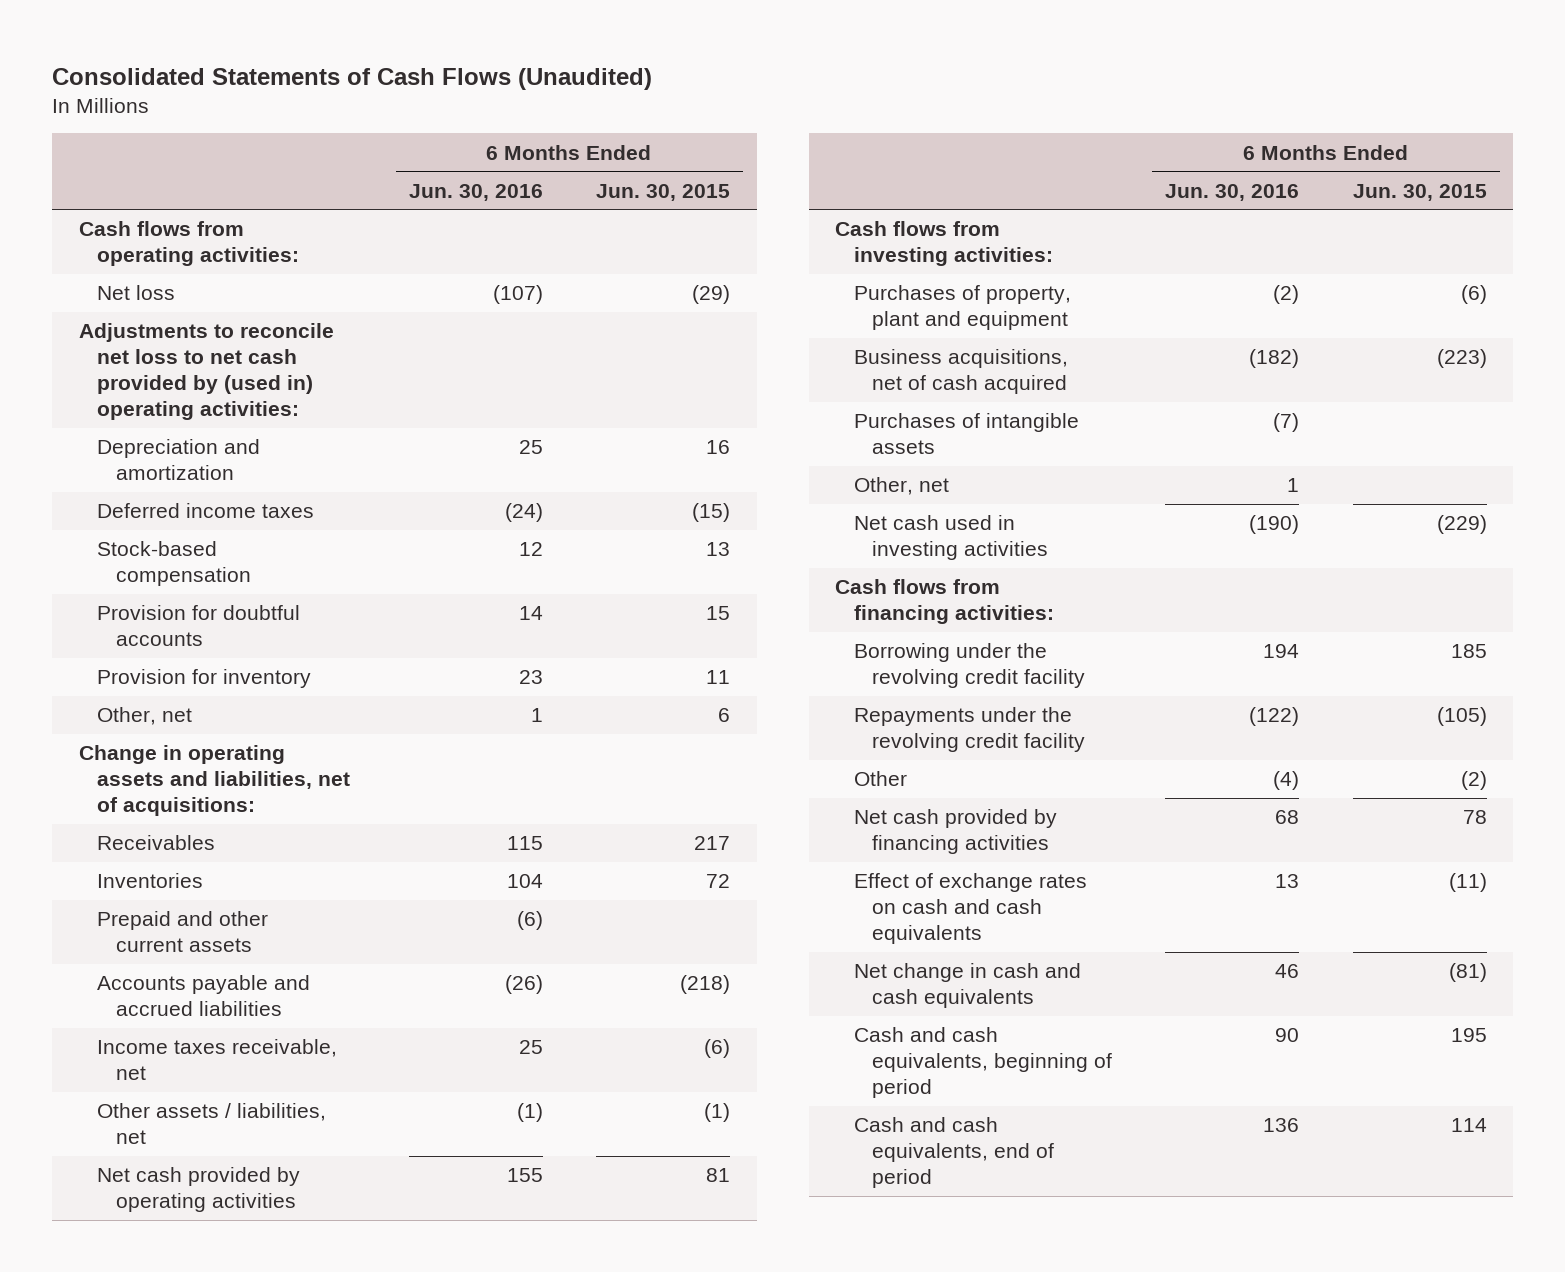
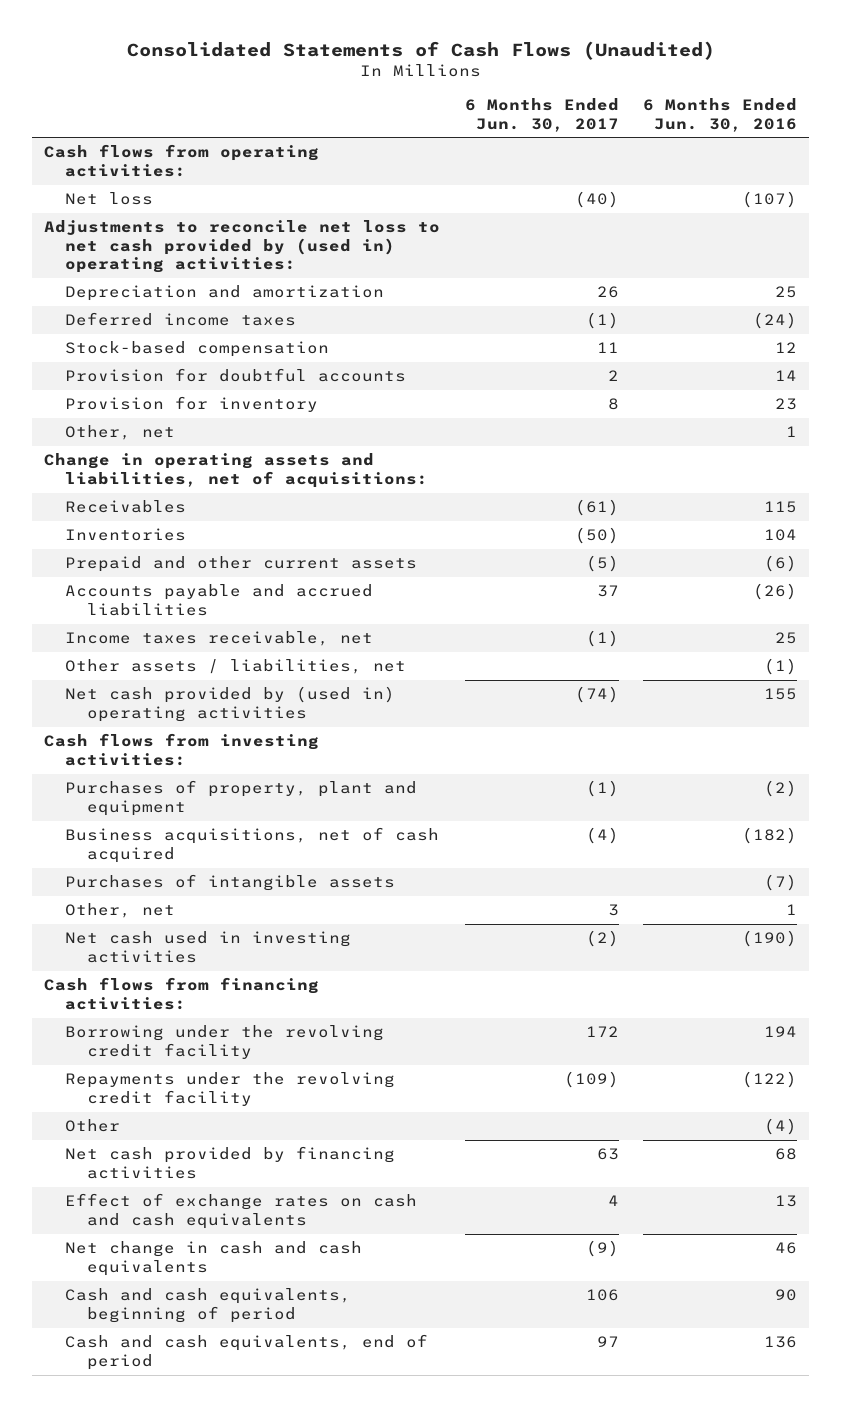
[596,183,731,201] Jun. 30, 2015 -> none
none -> [464,98,619,132] 6 Months Ended Jun. 30, 2017
[97,1167,301,1213] Net cash provided by operating activities -> [65,686,396,722] Net cash provided by (used in) operating activities

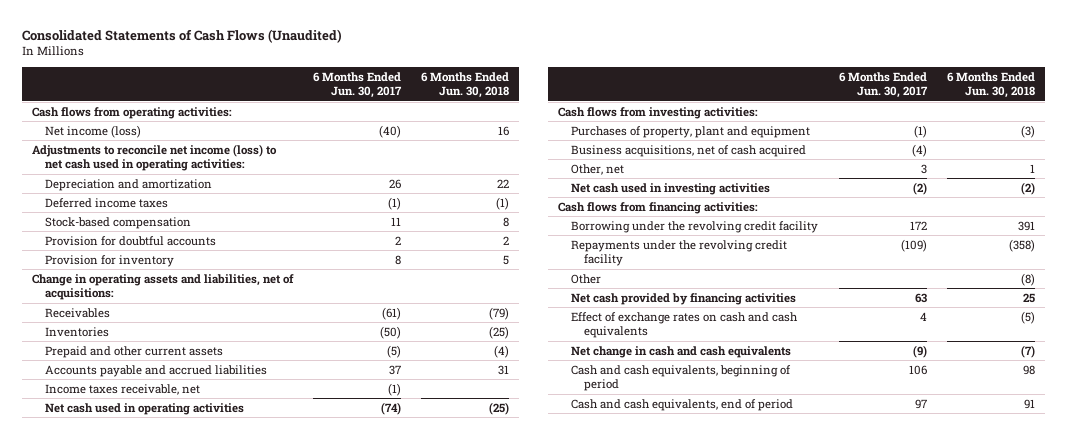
[642,98,797,132] 6 Months Ended Jun. 30, 2016 -> none
none -> [421,71,510,99] 6 Months Ended Jun. 30, 2018
[65,192,154,206] Net loss -> [44,124,141,138] Net income (loss)
[44,220,441,273] Adjustments to reconcile net loss to net cash provided by (used in) operating activities: -> [31,143,277,172] Adjustments to reconcile net income (loss) to net cash used in operating activities:
[65,425,176,441] Other, net -> none
[65,659,407,675] Other assets / liabilities, net -> none
[65,686,396,722] Net cash provided by (used in) operating activities -> [44,402,244,415] Net cash used in operating activities
[65,874,396,892] Purchases of intangible assets -> none

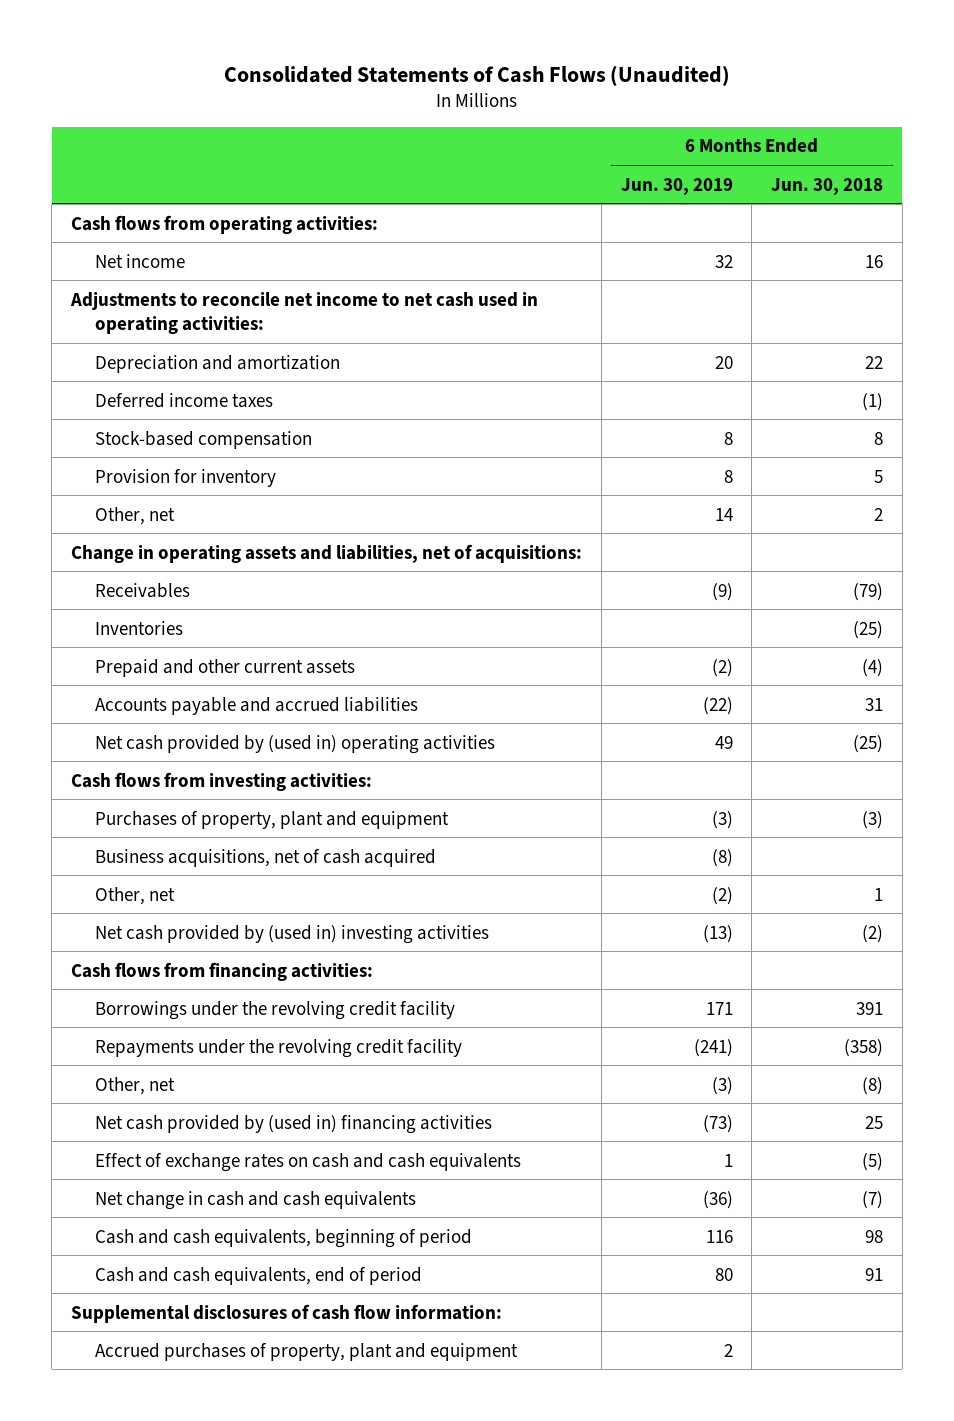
[313,71,403,99] 6 Months Ended Jun. 30, 2017 -> none
none -> [620,177,733,195] Jun. 30, 2019
[44,124,141,138] Net income (loss) -> [95,253,186,268] Net income
[31,143,277,172] Adjustments to reconcile net income (loss) to net cash used in operating activities: -> [70,291,539,334] Adjustments to reconcile net income to net cash used in operating activities:
[44,235,216,246] Provision for doubtful accounts -> none
none -> [95,506,176,525] Other, net
[44,383,200,395] Income taxes receivable, net -> none
[44,402,244,415] Net cash used in operating activities -> [95,734,496,754] Net cash provided by (used in) operating activities
[570,182,770,195] Net cash used in investing activities -> [95,924,490,944] Net cash provided by (used in) investing activities
[570,220,818,233] Borrowing under the revolving credit facility -> [95,1000,456,1020] Borrowings under the revolving credit facility
[570,273,601,284] Other -> [95,1076,176,1095] Other, net
[570,292,796,305] Net cash provided by financing activities -> [95,1114,493,1134] Net cash provided by (used in) financing activities
none -> [71,1303,503,1323] Supplemental disclosures of cash flow information:
none -> [95,1342,519,1361] Accrued purchases of property, plant and equipment

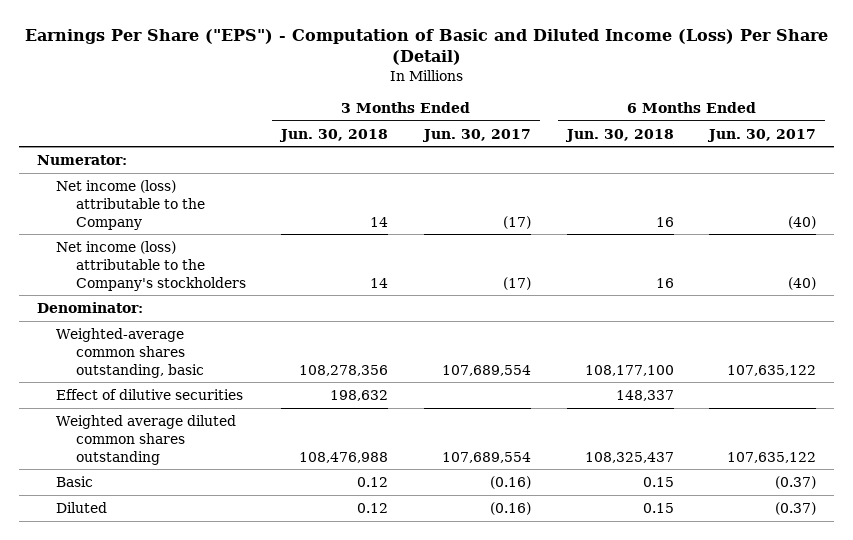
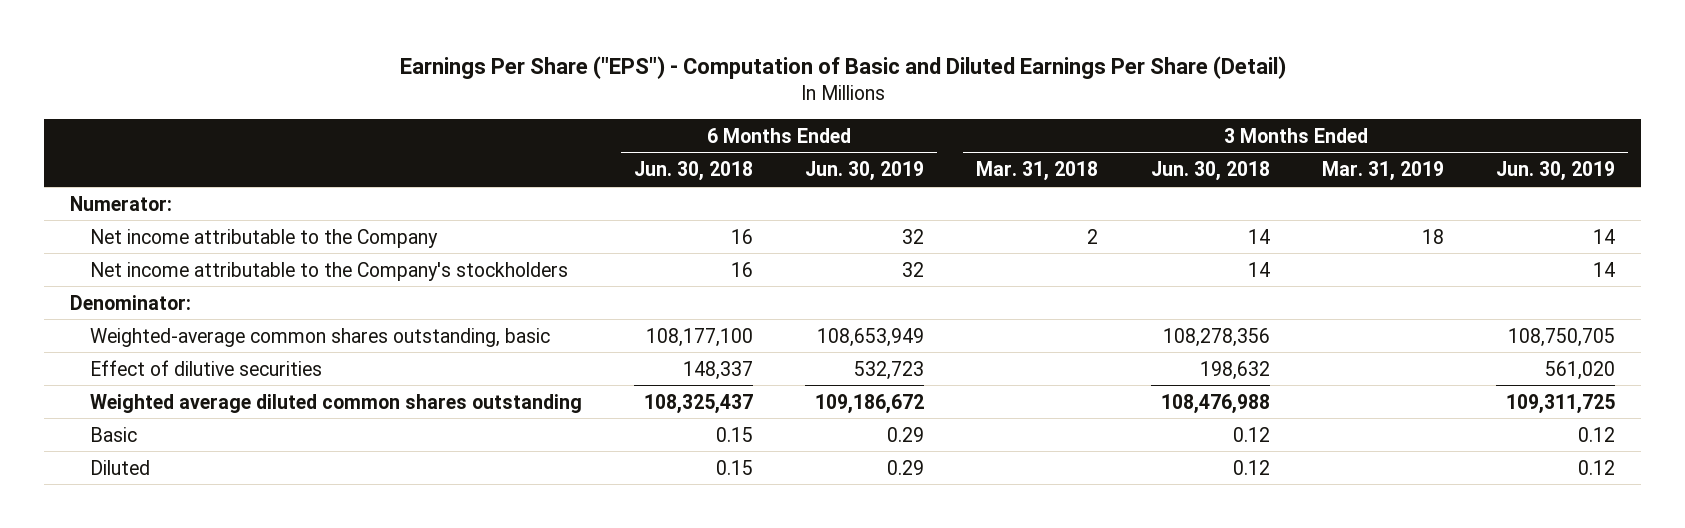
[24,28,828,66] Earnings Per Share ("EPS") - Computation of Basic and Diluted Income (Loss) Per Share (Detail) -> [399,55,1286,79] Earnings Per Share ("EPS") - Computation of Basic and Diluted Earnings Per Share (Detail)
[422,128,532,142] Jun. 30, 2017 -> none
[707,128,817,142] Jun. 30, 2017 -> none
none -> [805,161,925,182] Jun. 30, 2019
none -> [976,161,1099,182] Mar. 31, 2018
none -> [1321,161,1444,182] Mar. 31, 2019
none -> [1496,161,1616,182] Jun. 30, 2019
[56,179,205,230] Net income (loss) attributable to the Company -> [89,228,438,248] Net income attributable to the Company
[56,240,246,291] Net income (loss) attributable to the Company's stockholders -> [89,261,568,281] Net income attributable to the Company's stockholders

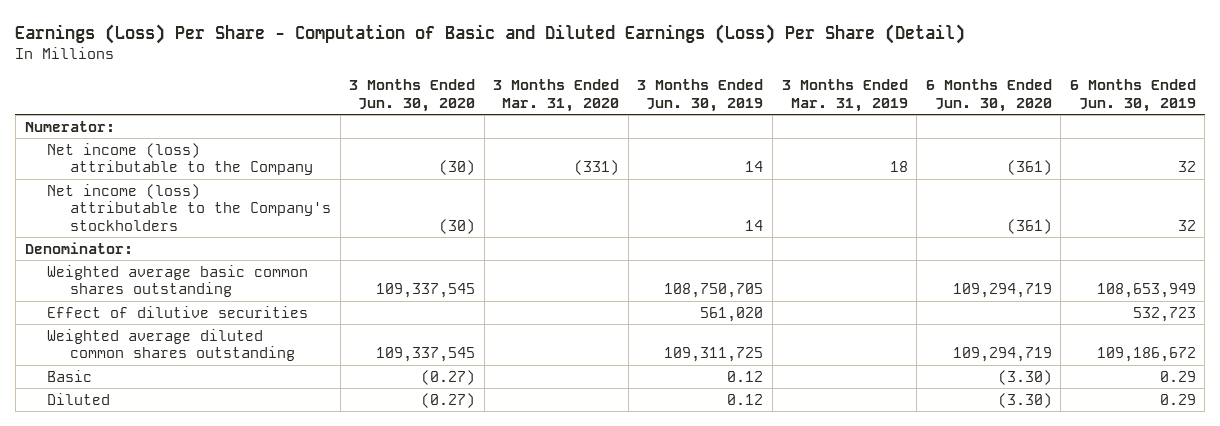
[399,55,1286,79] Earnings Per Share ("EPS") - Computation of Basic and Diluted Earnings Per Share (Detail) -> [15,23,966,44] Earnings (Loss) Per Share - Computation of Basic and Diluted Earnings (Loss) Per Share (Detail)
[633,161,753,182] Jun. 30, 2018 -> none
[976,161,1099,182] Mar. 31, 2018 -> none
[1150,161,1270,182] Jun. 30, 2018 -> none
none -> [349,79,476,112] 3 Months Ended Jun. 30, 2020
none -> [493,79,620,112] 3 Months Ended Mar. 31, 2020
none -> [925,79,1052,112] 6 Months Ended Jun. 30, 2020
[89,228,438,248] Net income attributable to the Company -> [47,142,314,176] Net income (loss) attributable to the Company
[89,261,568,281] Net income attributable to the Company's stockholders -> [47,183,332,231] Net income (loss) attributable to the Company's stockholders
[89,327,550,347] Weighted-average common shares outstanding, basic -> [47,264,309,298] Weighted average basic common shares outstanding

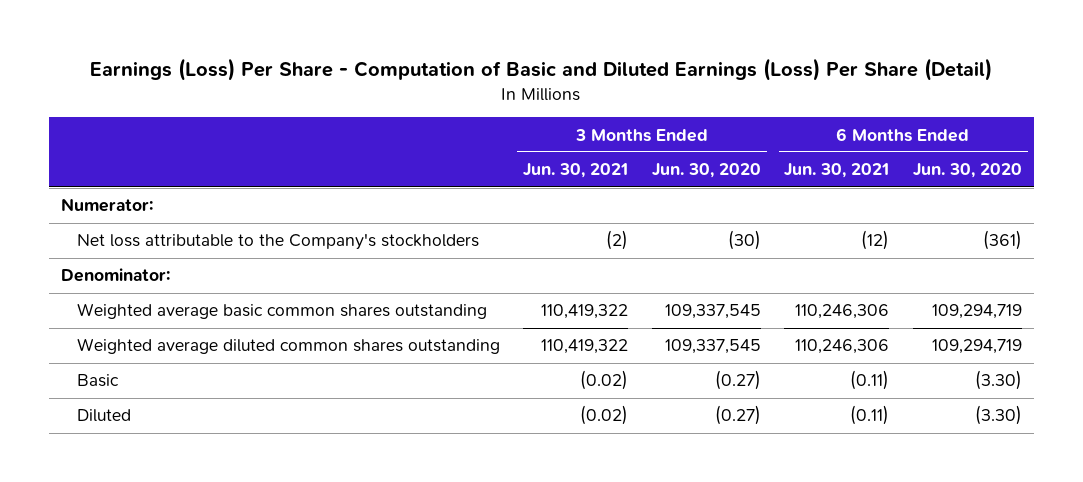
[493,79,620,112] 3 Months Ended Mar. 31, 2020 -> none
[637,79,764,112] 3 Months Ended Jun. 30, 2019 -> none
[781,79,908,112] 3 Months Ended Mar. 31, 2019 -> none
[1069,79,1196,112] 6 Months Ended Jun. 30, 2019 -> none
none -> [523,163,629,179] Jun. 30, 2021
none -> [784,163,890,179] Jun. 30, 2021
[47,142,314,176] Net income (loss) attributable to the Company -> none
[47,183,332,231] Net income (loss) attributable to the Company's stockholders -> [76,233,479,251] Net loss attributable to the Company's stockholders
[47,305,309,318] Effect of dilutive securities -> none

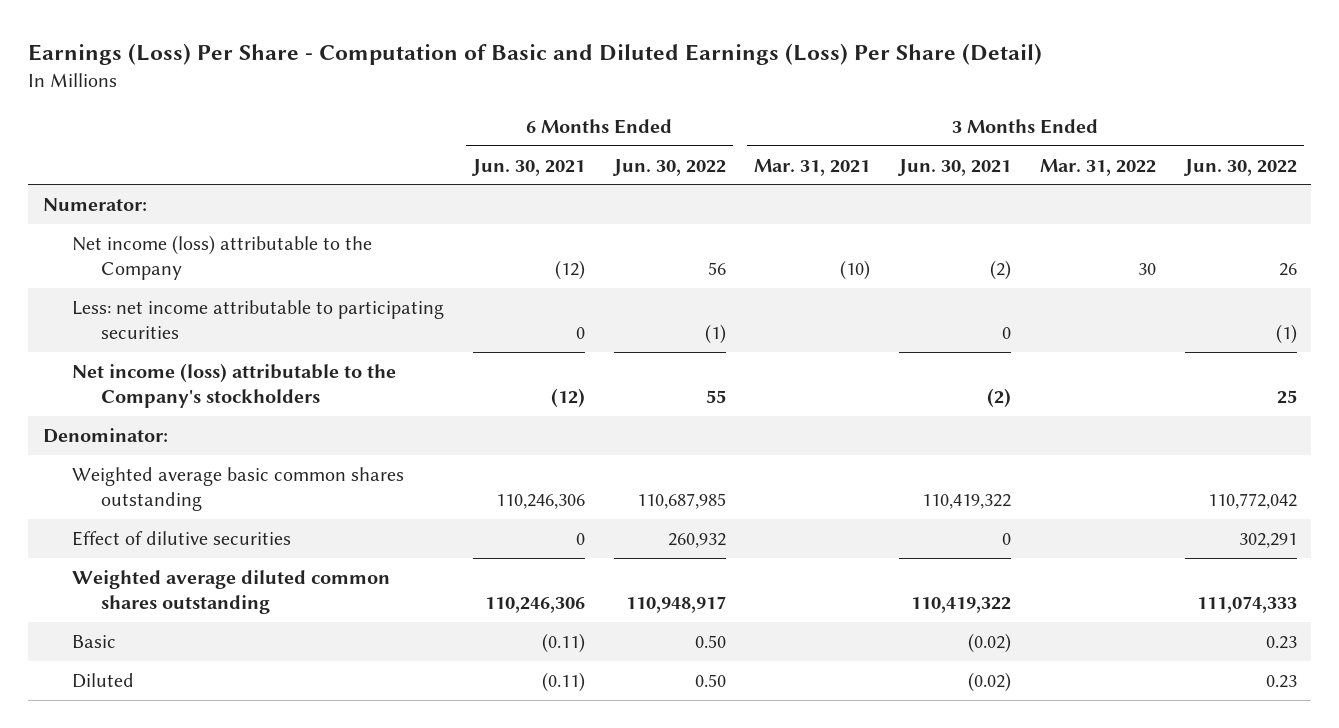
[651,163,761,179] Jun. 30, 2020 -> none
[913,163,1023,179] Jun. 30, 2020 -> none
none -> [611,158,726,176] Jun. 30, 2022
none -> [754,158,871,176] Mar. 31, 2021
none -> [1039,158,1156,176] Mar. 31, 2022
none -> [1182,158,1297,176] Jun. 30, 2022
none -> [71,234,372,281] Net income (loss) attributable to the Company
none -> [71,299,444,340] Less: net income attributable to participating securities
[76,233,479,251] Net loss attributable to the Company's stockholders -> [71,362,396,409] Net income (loss) attributable to the Company's stockholders
none -> [71,530,291,546] Effect of dilutive securities

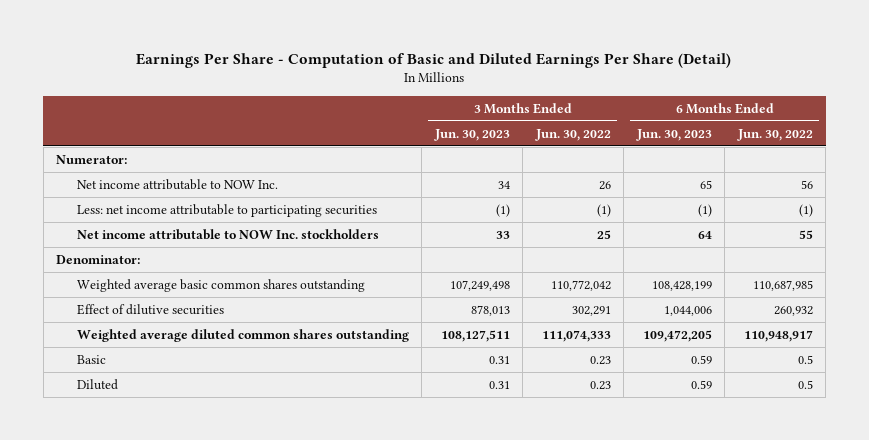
[28,42,1043,65] Earnings (Loss) Per Share - Computation of Basic and Diluted Earnings (Loss) Per Share (Detail) -> [136,53,732,69] Earnings Per Share - Computation of Basic and Diluted Earnings Per Share (Detail)
[470,158,585,176] Jun. 30, 2021 -> none
[754,158,871,176] Mar. 31, 2021 -> none
[897,158,1012,176] Jun. 30, 2021 -> none
[1039,158,1156,176] Mar. 31, 2022 -> none
none -> [433,128,510,141] Jun. 30, 2023
none -> [635,128,712,141] Jun. 30, 2023
[71,234,372,281] Net income (loss) attributable to the Company -> [76,178,278,190] Net income attributable to NOW Inc.
[71,362,396,409] Net income (loss) attributable to the Company's stockholders -> [76,228,379,240] Net income attributable to NOW Inc. stockholders
[694,634,726,648] 0.50 -> [797,354,813,364] 0.5
[694,673,726,687] 0.50 -> [797,379,813,389] 0.5

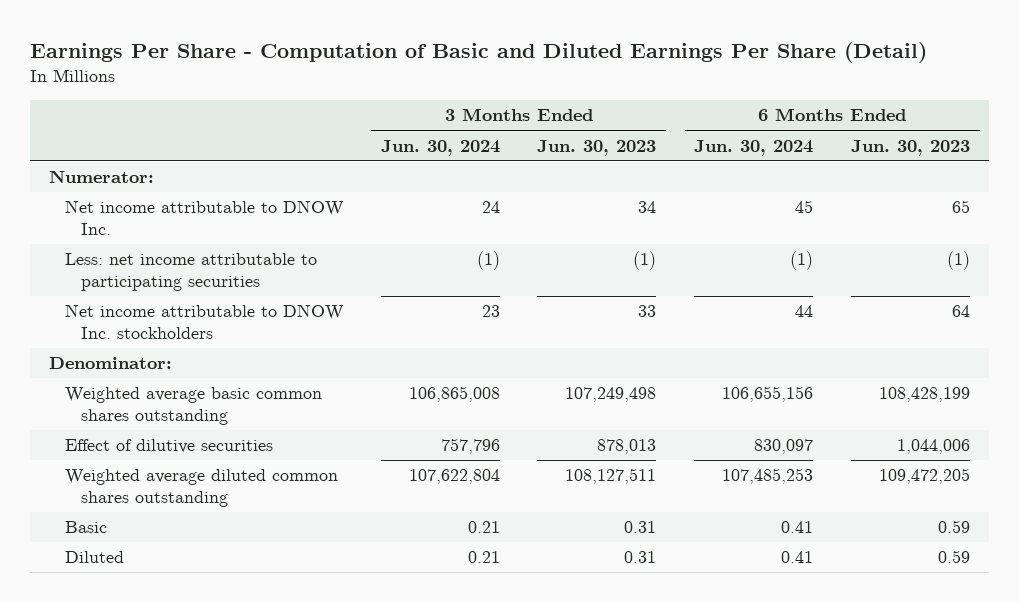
[534,128,611,141] Jun. 30, 2022 -> none
[736,128,813,141] Jun. 30, 2022 -> none
none -> [380,139,500,156] Jun. 30, 2024
none -> [694,139,814,156] Jun. 30, 2024
[76,178,278,190] Net income attributable to NOW Inc. -> [64,200,344,236] Net income attributable to DNOW Inc.
[76,228,379,240] Net income attributable to NOW Inc. stockholders -> [64,304,344,340] Net income attributable to DNOW Inc. stockholders

